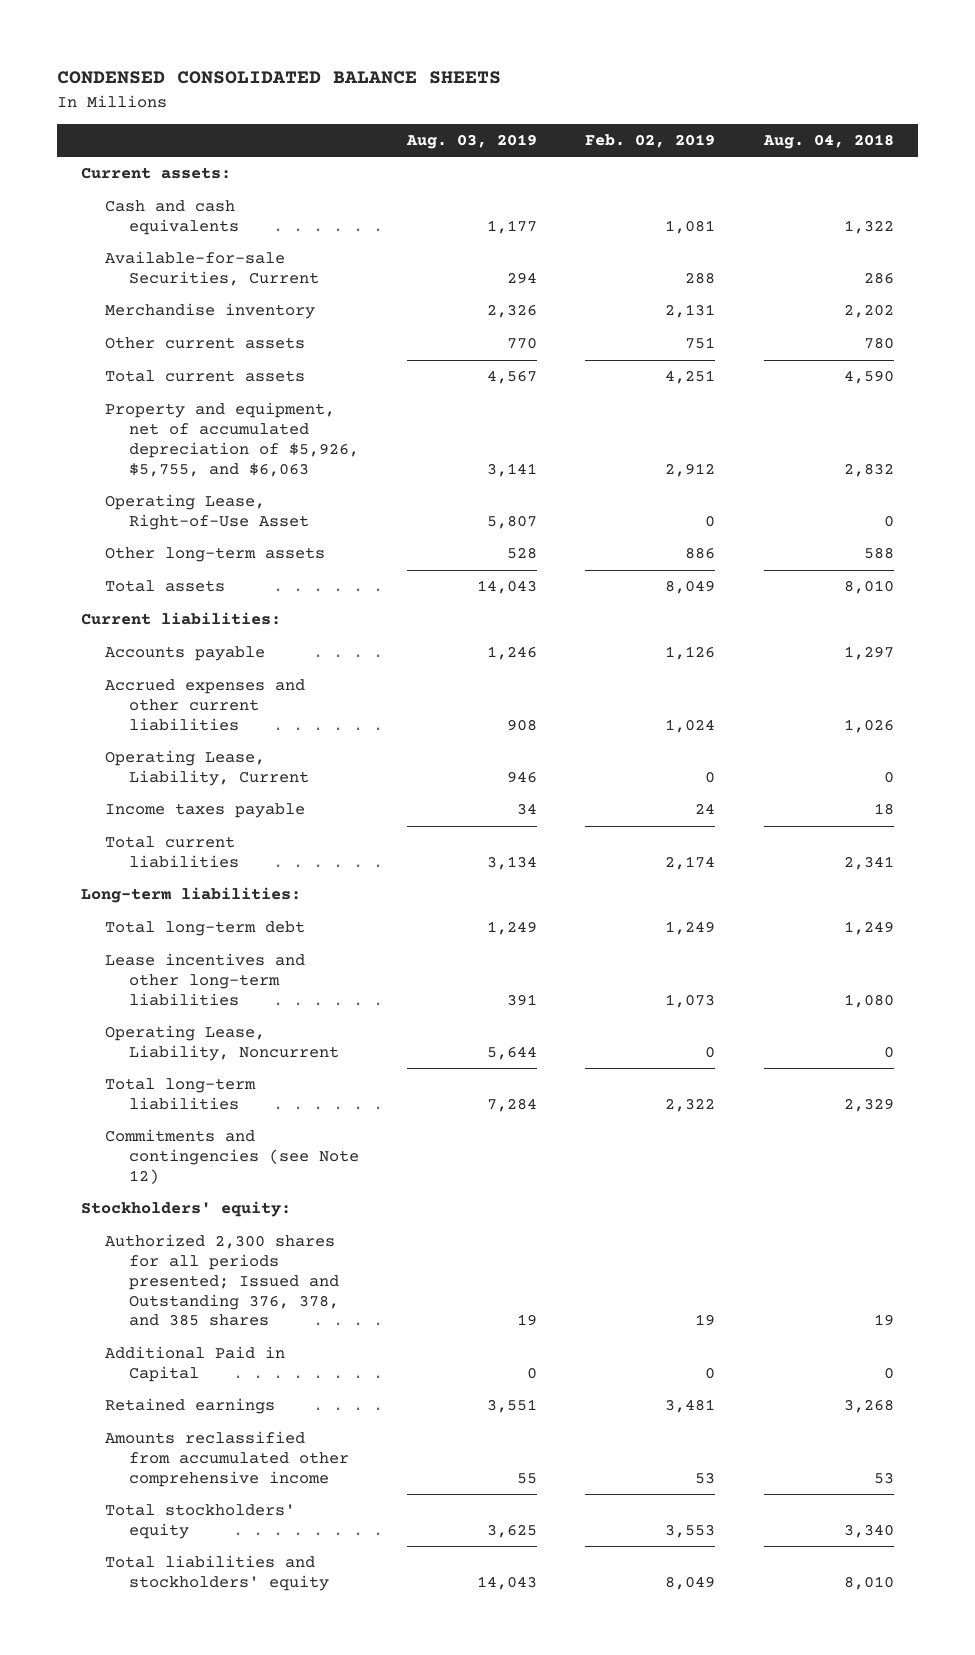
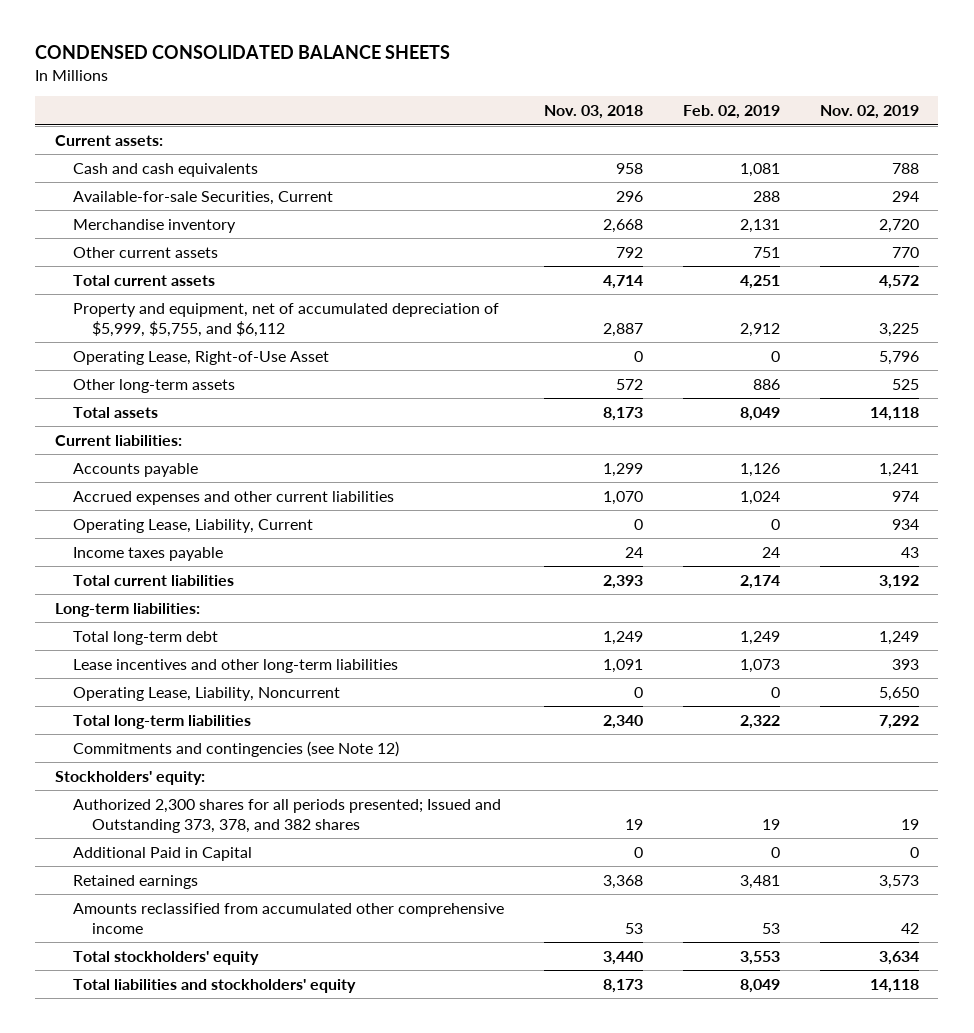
[405,134,537,150] Aug. 03, 2019 -> none
[762,134,894,150] Aug. 04, 2018 -> none
none -> [544,105,644,120] Nov. 03, 2018
none -> [819,105,919,120] Nov. 02, 2019
[104,402,359,477] Property and equipment, net of accumulated depreciation of $5,926, $5,755, and $6,063 -> [73,302,500,337] Property and equipment, net of accumulated depreciation of $5,999, $5,755, and $6,112
[104,1234,339,1327] Authorized 2,300 shares for all periods presented; Issued and Outstanding 376, 378, and 385 shares -> [73,798,502,833] Authorized 2,300 shares for all periods presented; Issued and Outstanding 373, 378, and 382 shares

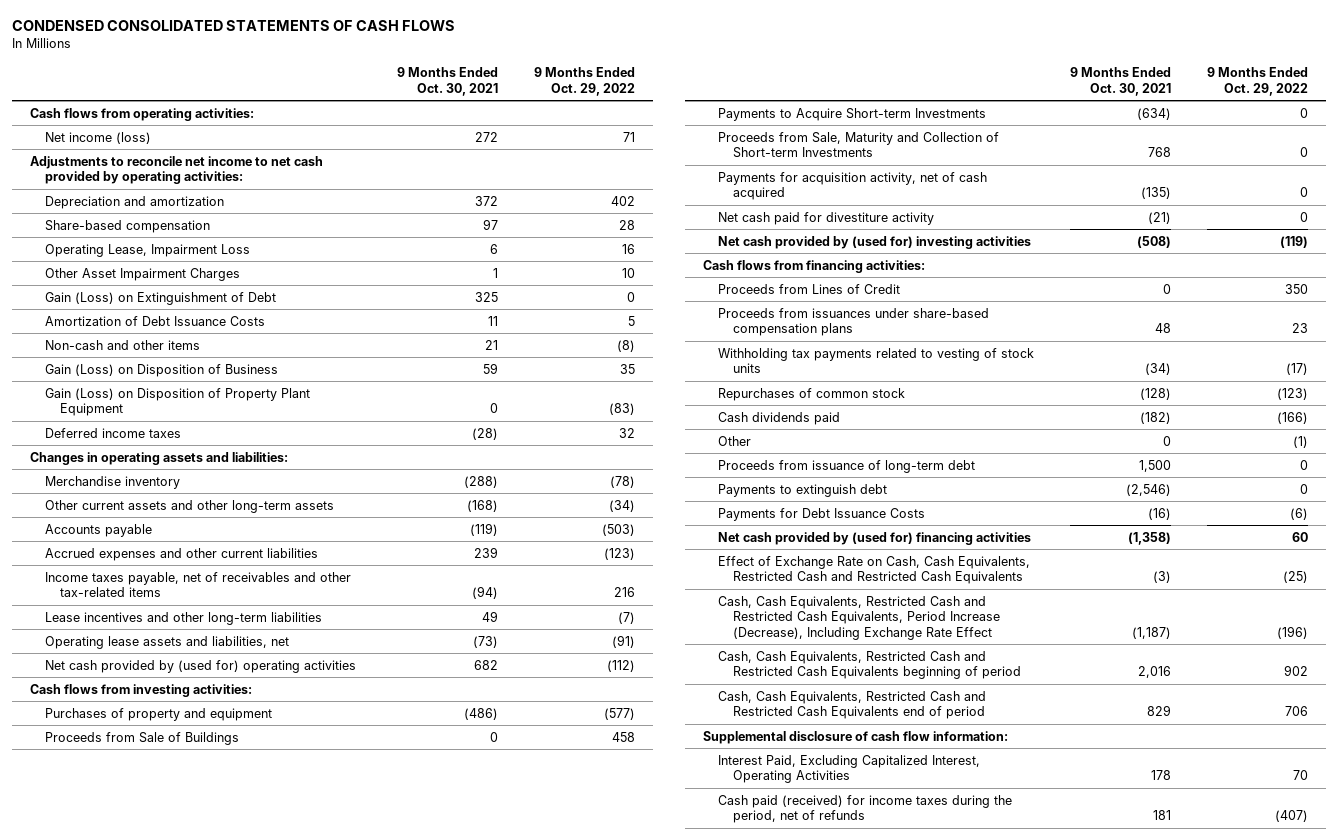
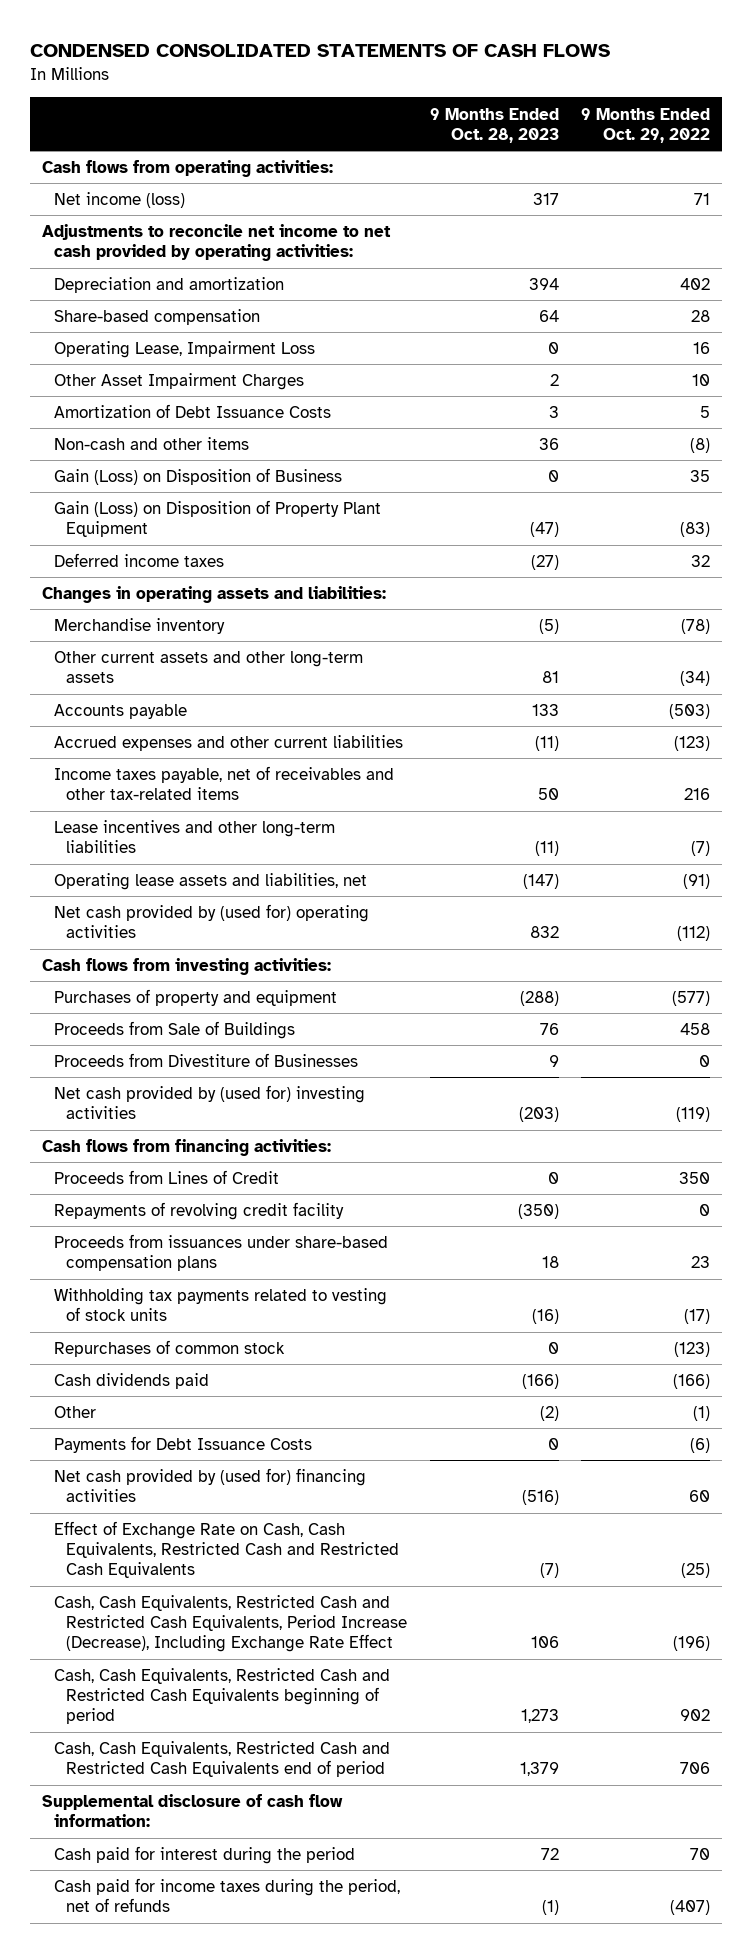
[397,67,499,96] 9 Months Ended Oct. 30, 2021 -> none
none -> [429,107,559,143] 9 Months Ended Oct. 28, 2023
[45,291,277,305] Gain (Loss) on Extinguishment of Debt -> none
[717,107,986,121] Payments to Acquire Short-term Investments -> none
[717,131,999,159] Proceeds from Sale, Maturity and Collection of Short-term Investments -> none
[717,171,987,201] Payments for acquisition activity, net of cash acquired -> none
[717,211,934,225] Net cash paid for divestiture activity -> none
none -> [53,1053,358,1068] Proceeds from Divestiture of Businesses
none -> [53,1202,344,1221] Repayments of revolving credit facility
[717,459,975,473] Proceeds from issuance of long-term debt -> none
[717,483,887,497] Payments to extinguish debt -> none
[717,754,980,784] Interest Paid, Excluding Capitalized Interest, Operating Activities -> [53,1846,355,1865] Cash paid for interest during the period
[717,794,1012,824] Cash paid (received) for income taxes during the period, net of refunds -> [53,1878,400,1913] Cash paid for income taxes during the period, net of refunds

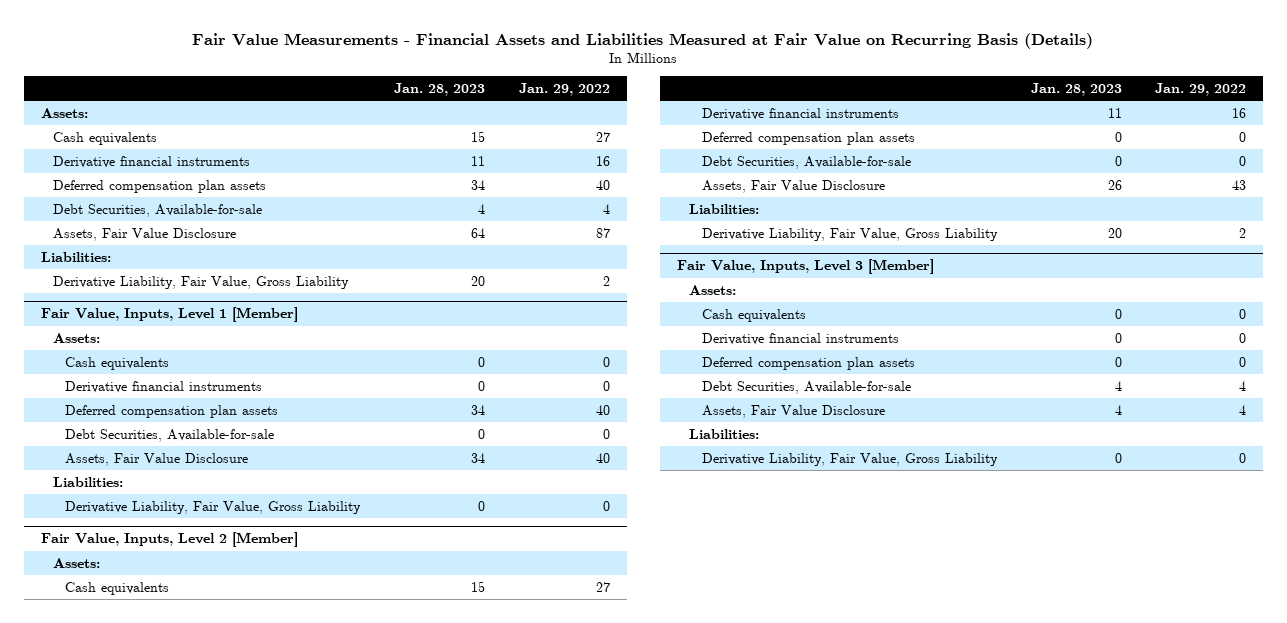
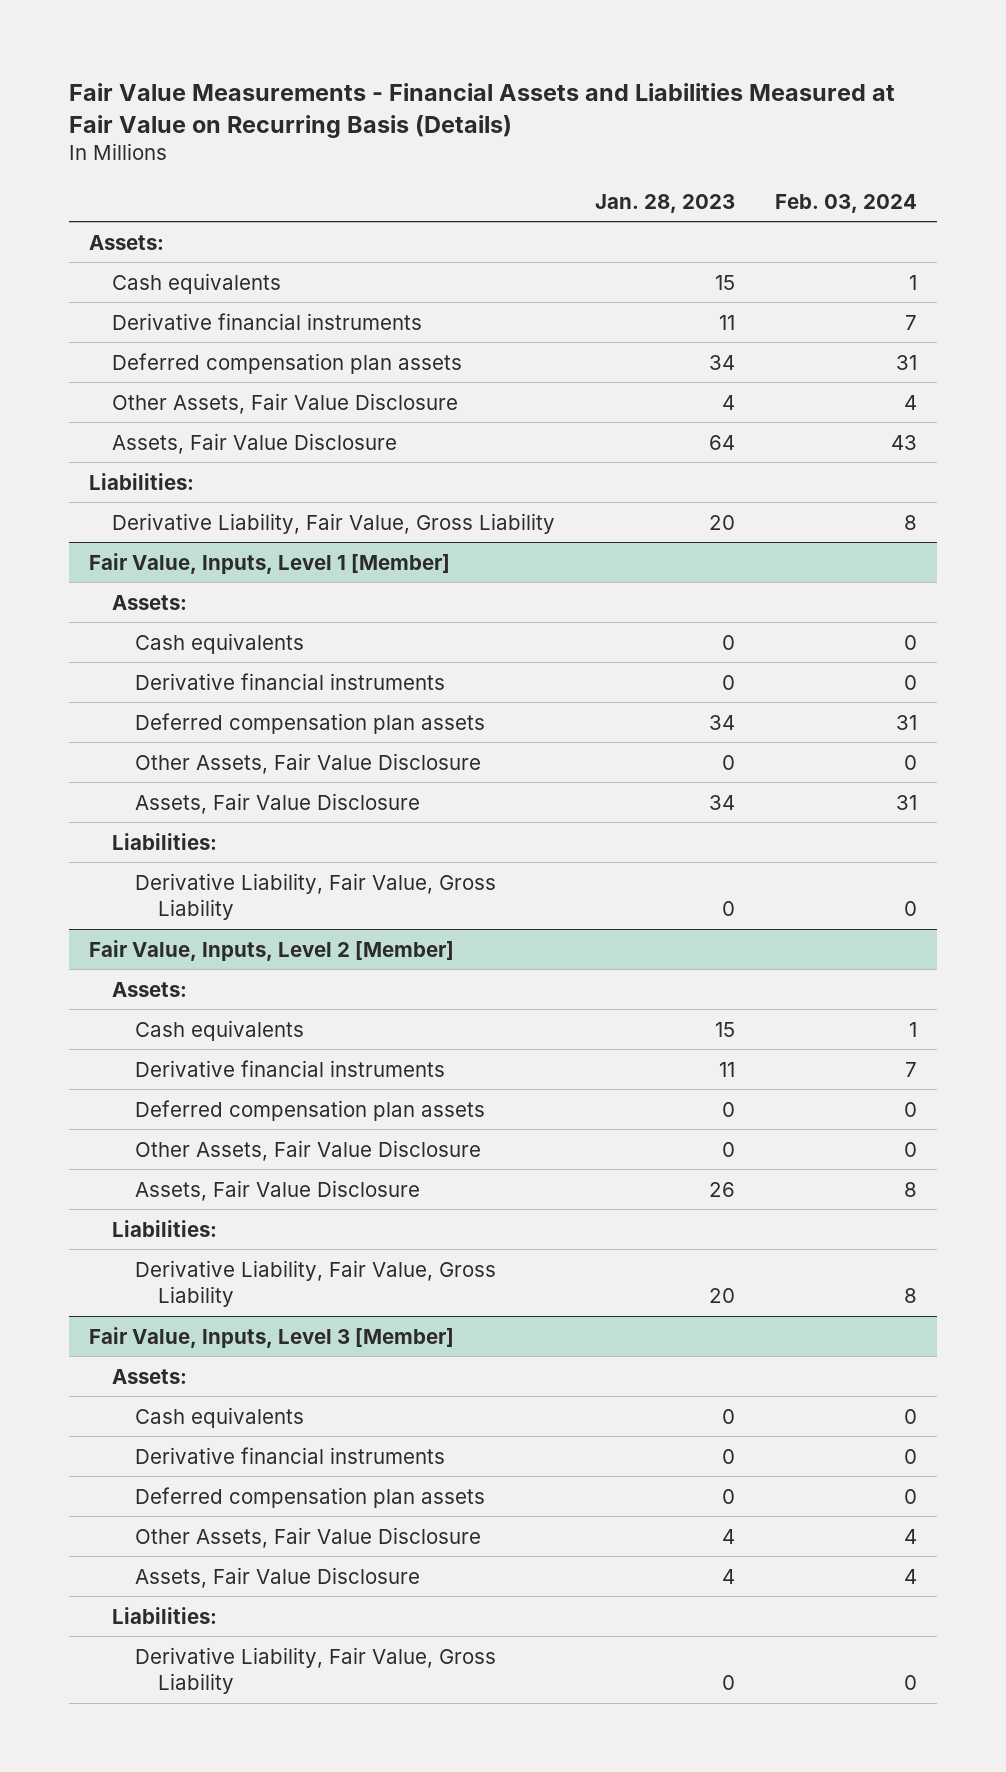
[518,83,610,97] Jan. 29, 2022 -> none
none -> [774,193,917,213] Feb. 03, 2024
[53,203,263,217] Debt Securities, Available-for-sale -> none
none -> [111,392,458,414] Other Assets, Fair Value Disclosure
[65,428,275,442] Debt Securities, Available-for-sale -> none
none -> [134,752,481,774] Other Assets, Fair Value Disclosure
[701,155,911,169] Debt Securities, Available-for-sale -> none
none -> [134,1139,481,1161] Other Assets, Fair Value Disclosure
[701,380,911,394] Debt Securities, Available-for-sale -> none
none -> [134,1526,481,1548] Other Assets, Fair Value Disclosure

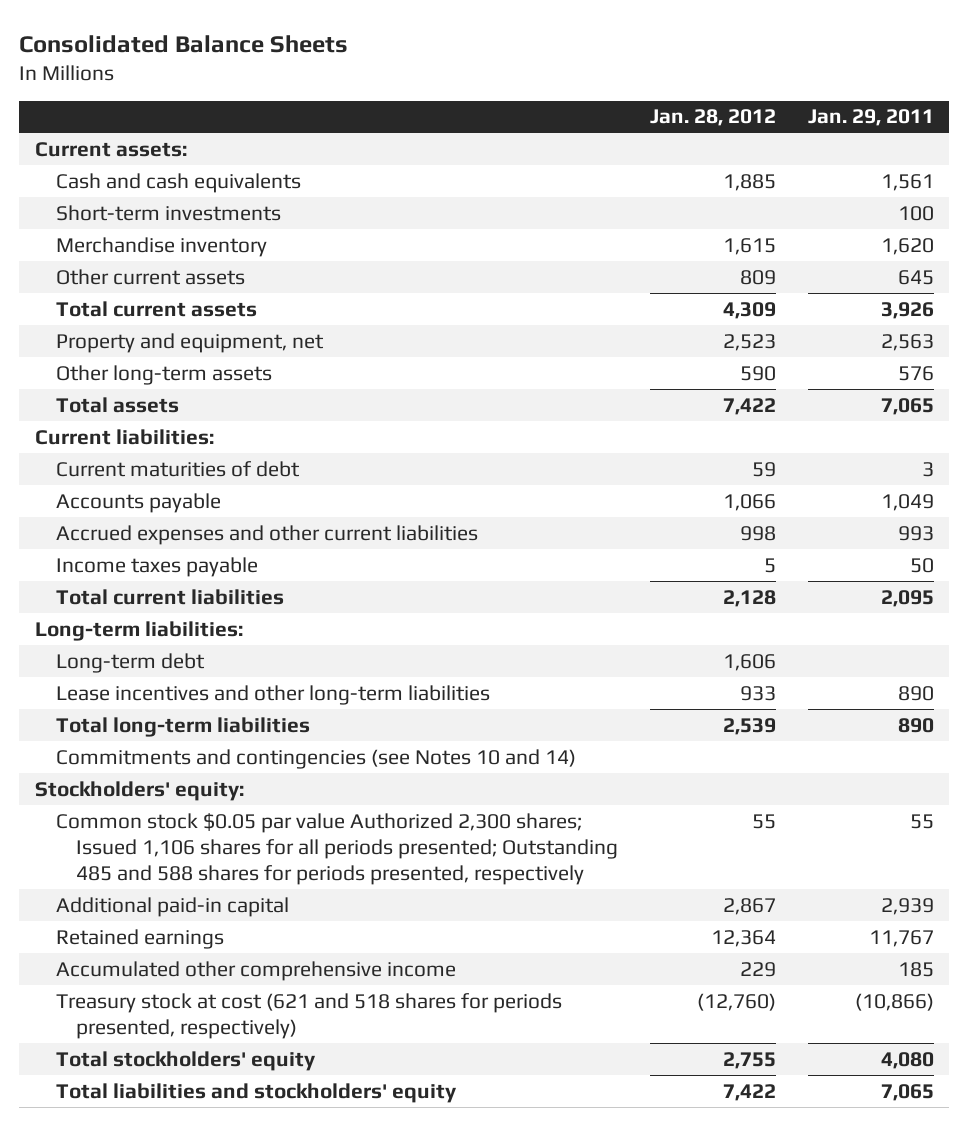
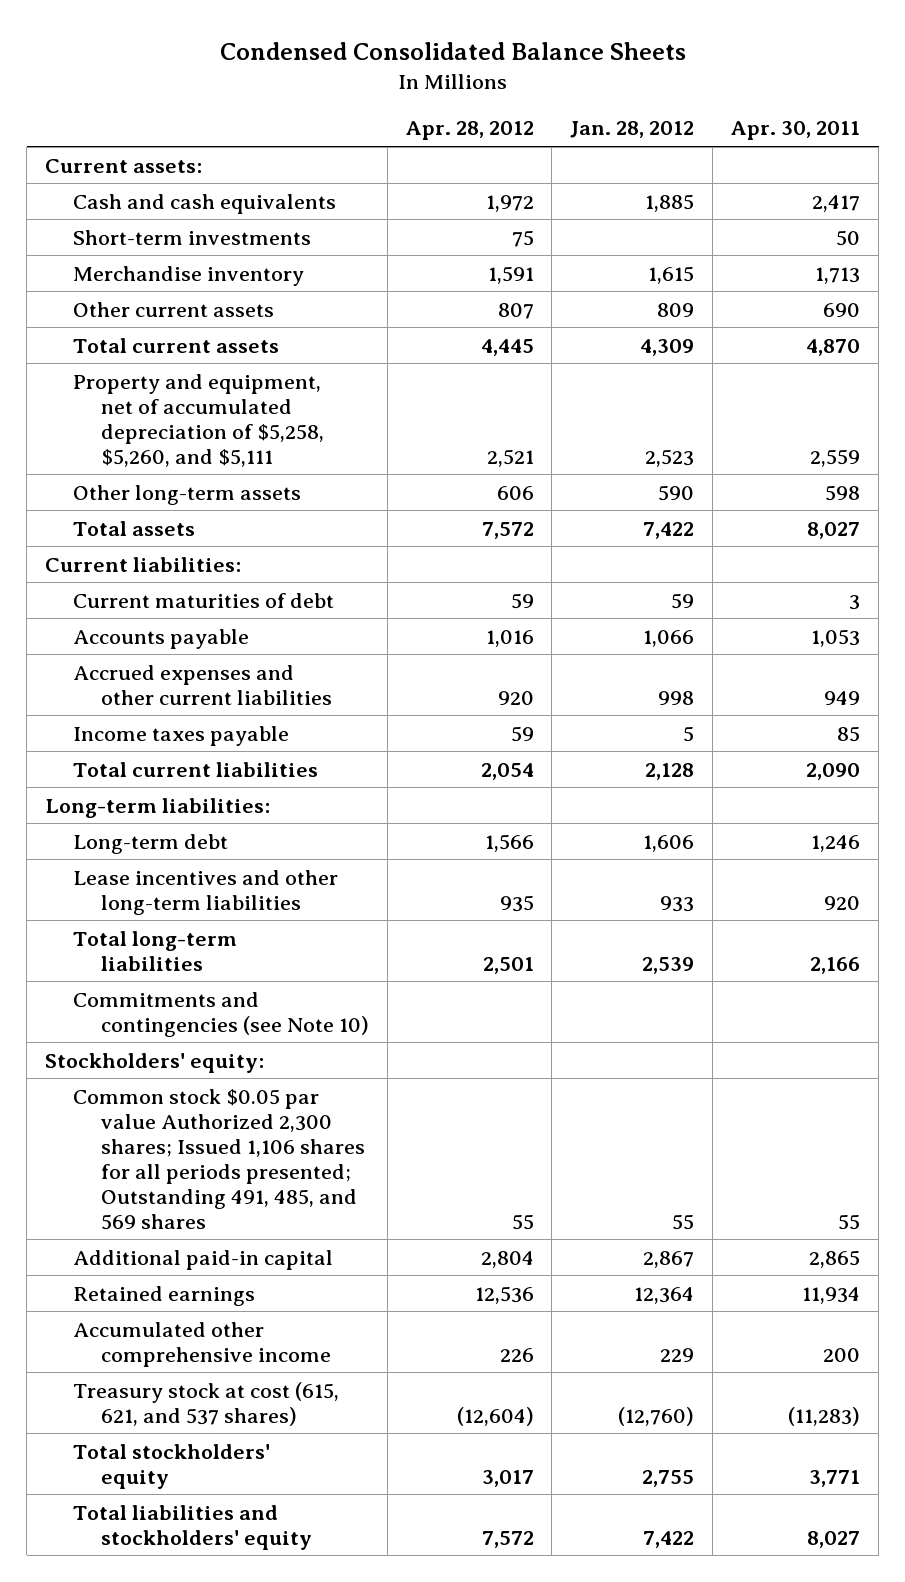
[19,34,349,53] Consolidated Balance Sheets -> [219,41,686,60] Condensed Consolidated Balance Sheets
[807,109,934,127] Jan. 29, 2011 -> none
none -> [405,121,534,141] Apr. 28, 2012
none -> [731,121,861,141] Apr. 30, 2011
[55,332,324,353] Property and equipment, net -> [72,373,324,467] Property and equipment, net of accumulated depreciation of $5,258, $5,260, and $5,111
[55,748,576,769] Commitments and contingencies (see Notes 10 and 14) -> [72,991,369,1037] Commitments and contingencies (see Note 10)
[55,812,619,885] Common stock $0.05 par value Authorized 2,300 shares; Issued 1,106 shares for all periods presented; Outstanding 485 and 588 shares for periods presented, respectively -> [72,1088,365,1230] Common stock $0.05 par value Authorized 2,300 shares; Issued 1,106 shares for all periods presented; Outstanding 491, 485, and 569 shares
[55,992,562,1039] Treasury stock at cost (621 and 518 shares for periods presented, respectively) -> [72,1381,339,1426] Treasury stock at cost (615, 621, and 537 shares)

